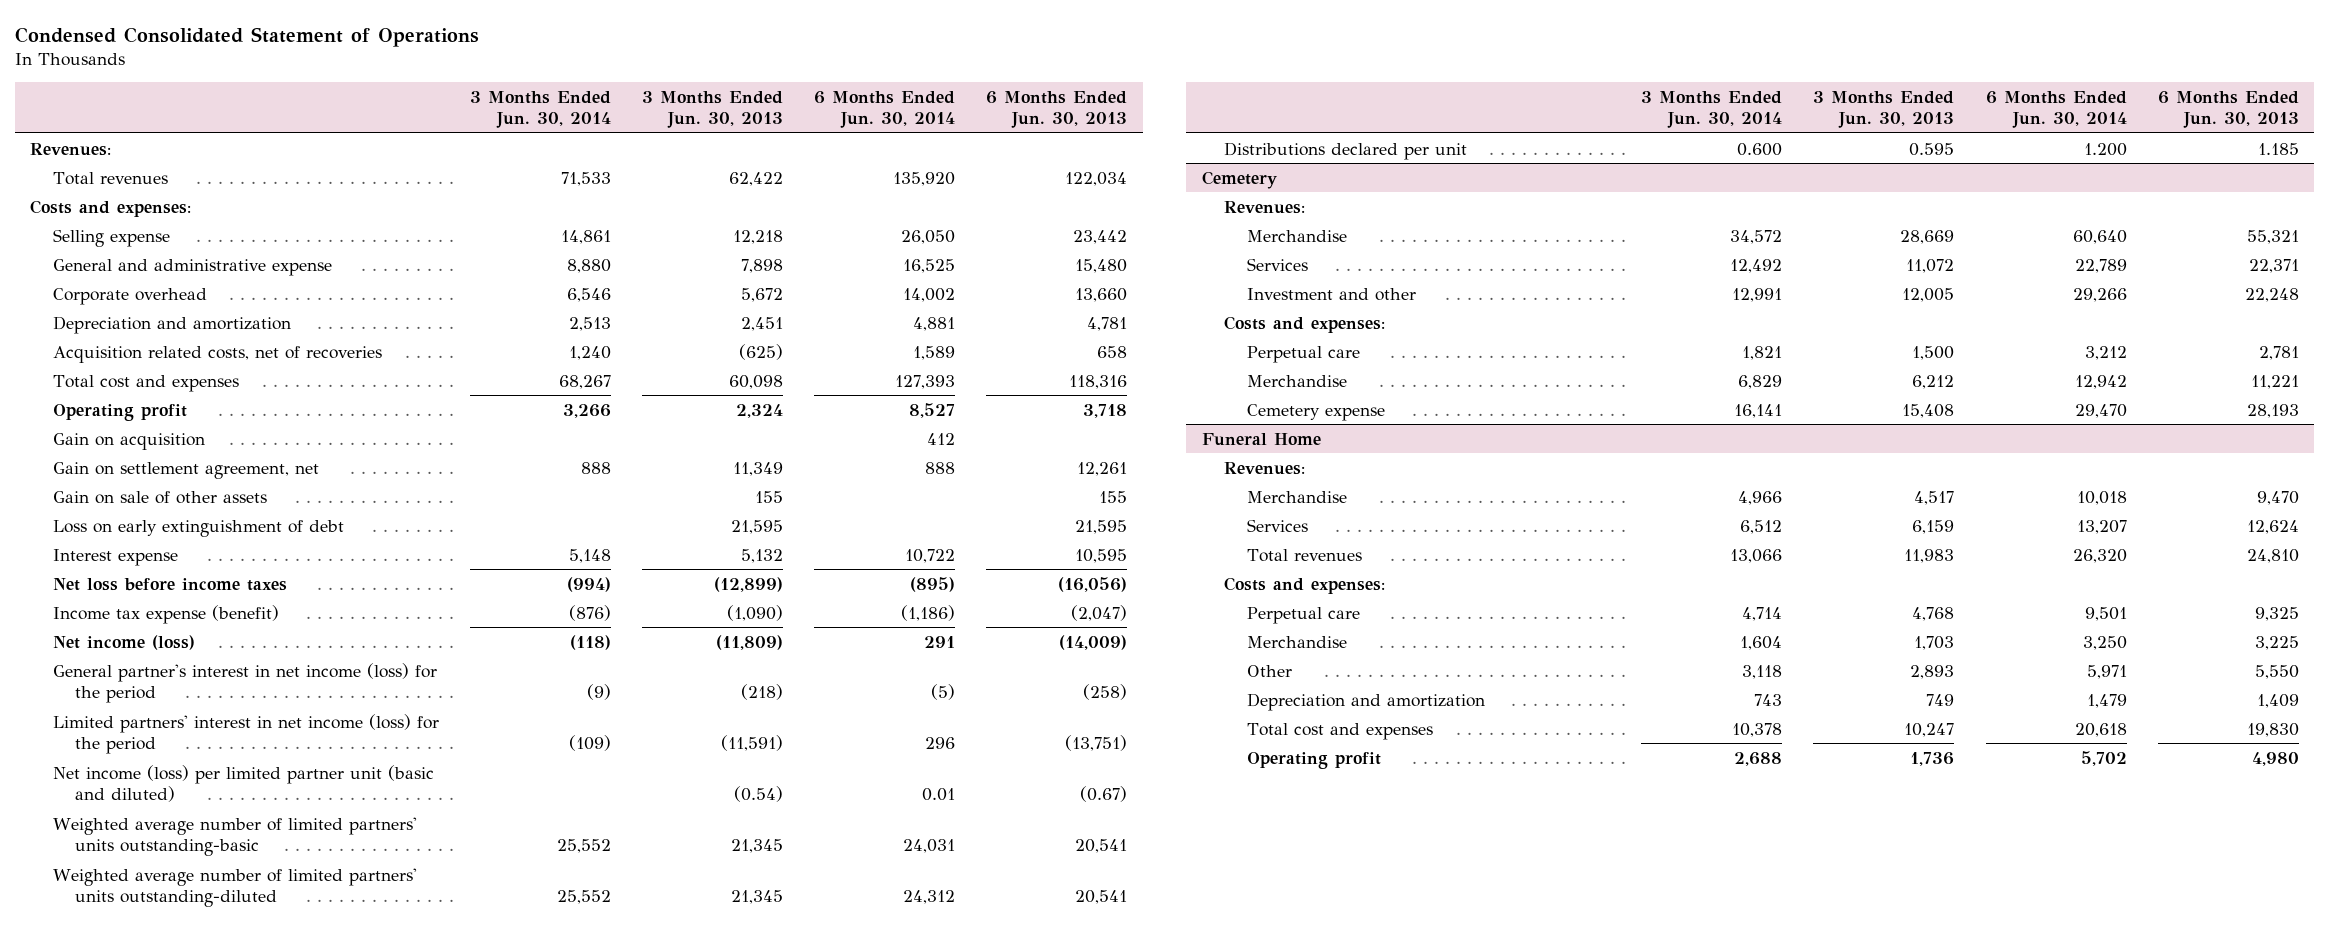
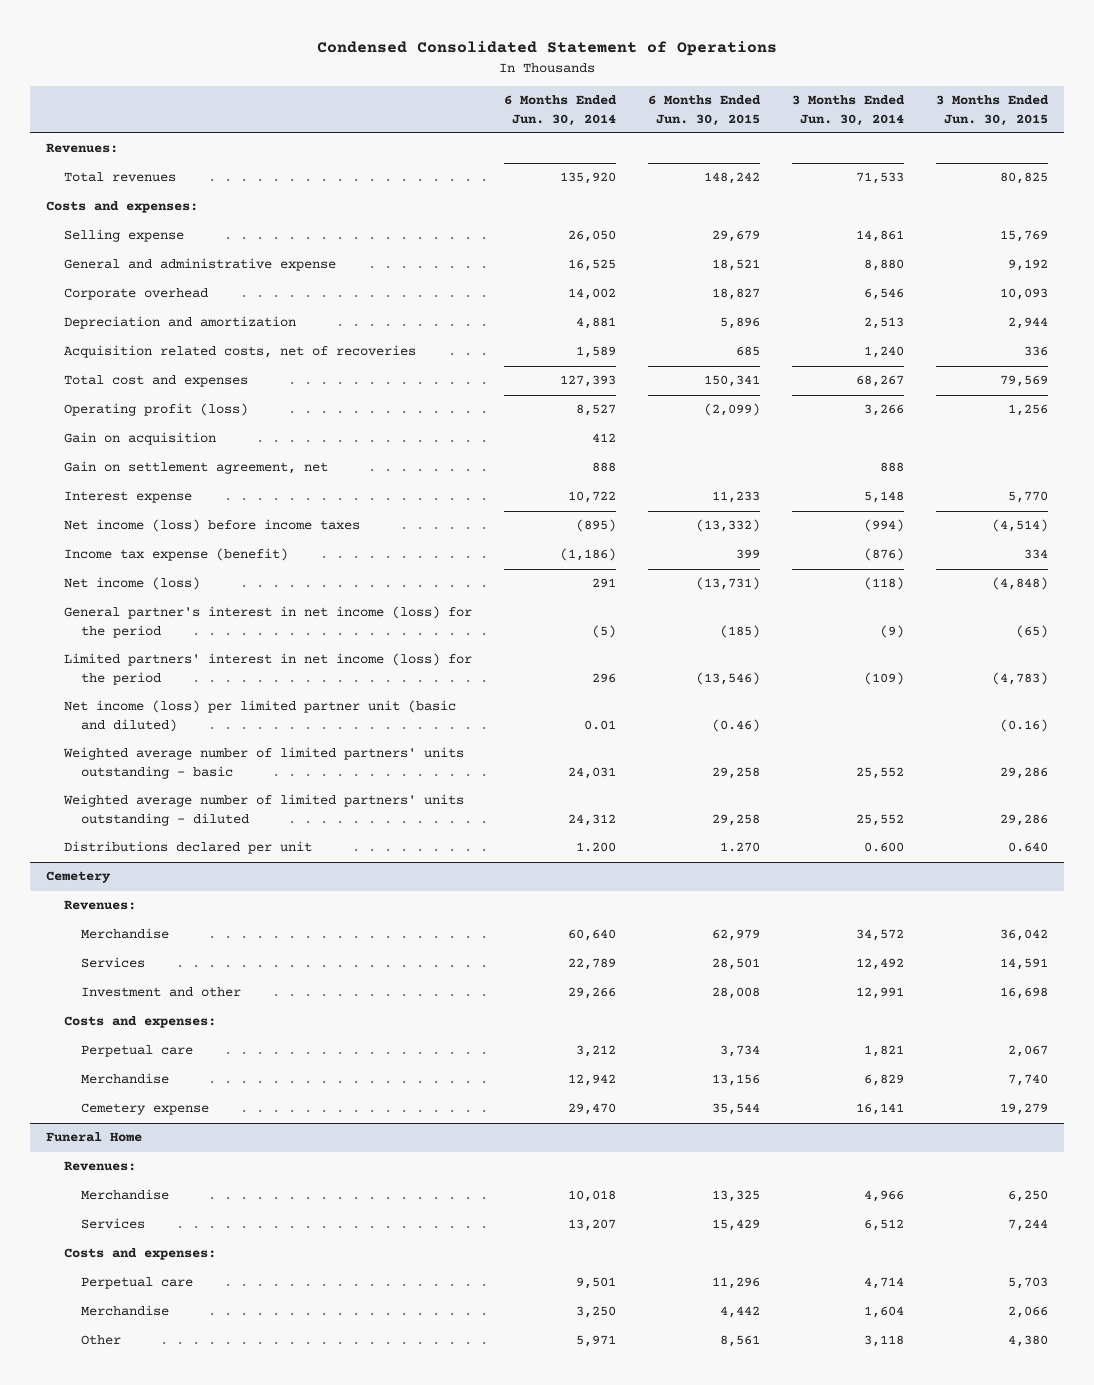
[642,90,784,129] 3 Months Ended Jun. 30, 2013 -> none
[986,90,1128,129] 6 Months Ended Jun. 30, 2013 -> none
none -> [647,95,761,126] 6 Months Ended Jun. 30, 2015
none -> [935,95,1049,126] 3 Months Ended Jun. 30, 2015
[52,403,187,421] Operating profit -> [63,403,248,417] Operating profit (loss)
[52,490,267,504] Gain on sale of other assets -> none
[52,519,344,537] Loss on early extinguishment of debt -> none
[52,577,287,591] Net loss before income taxes -> [63,519,360,533] Net income (loss) before income taxes
[52,816,417,856] Weighted average number of limited partners' units outstanding-basic -> [62,747,464,779] Weighted average number of limited partners' units outstanding - basic
[52,867,417,907] Weighted average number of limited partners' units outstanding-diluted -> [62,794,464,826] Weighted average number of limited partners' units outstanding - diluted
[1246,548,1362,562] Total revenues -> none
[1246,692,1485,711] Depreciation and amortization -> none
[1246,722,1433,740] Total cost and expenses -> none
[1246,751,1381,769] Operating profit -> none

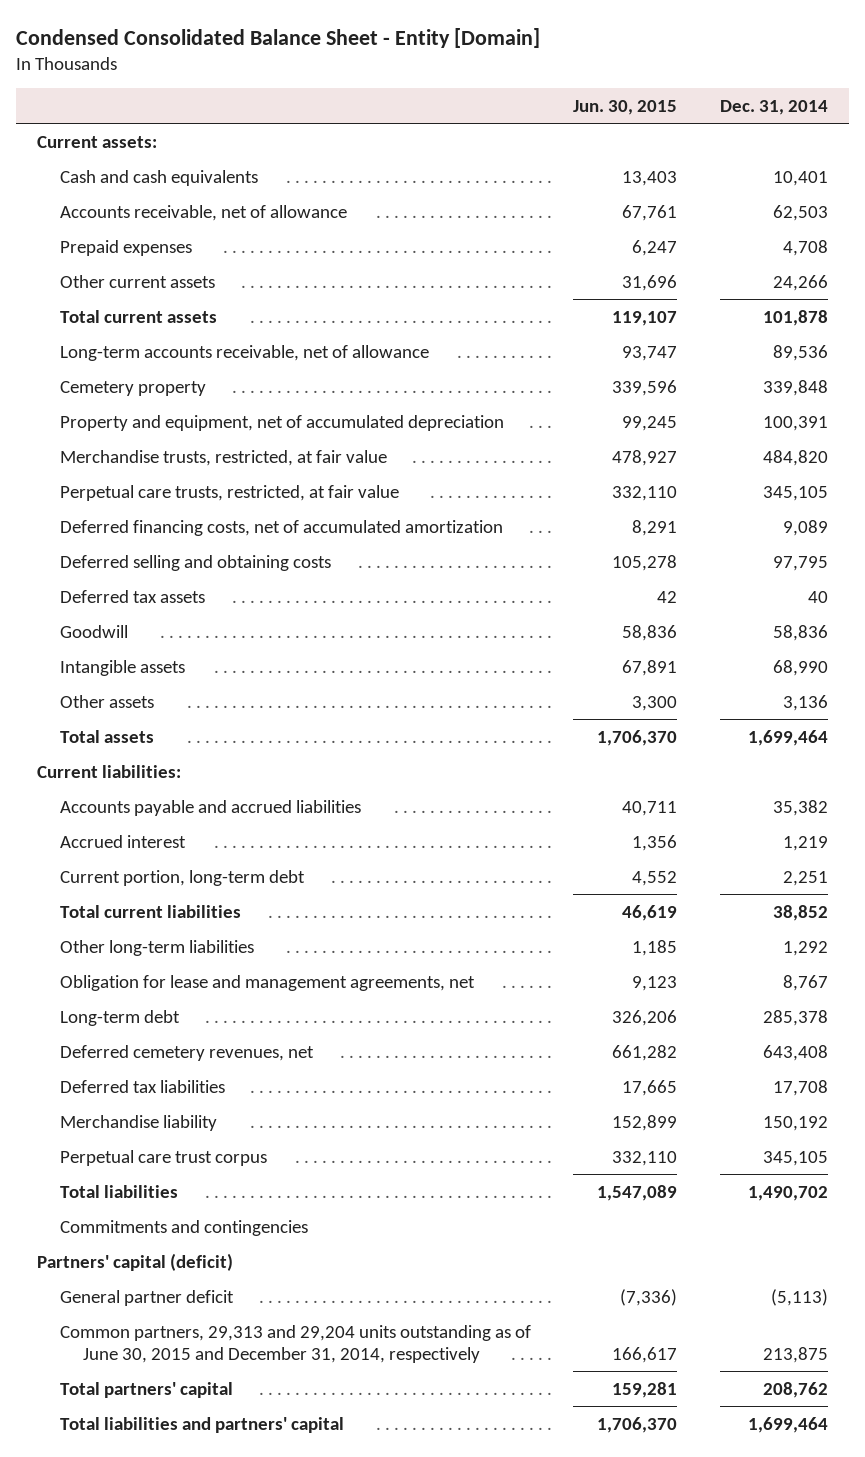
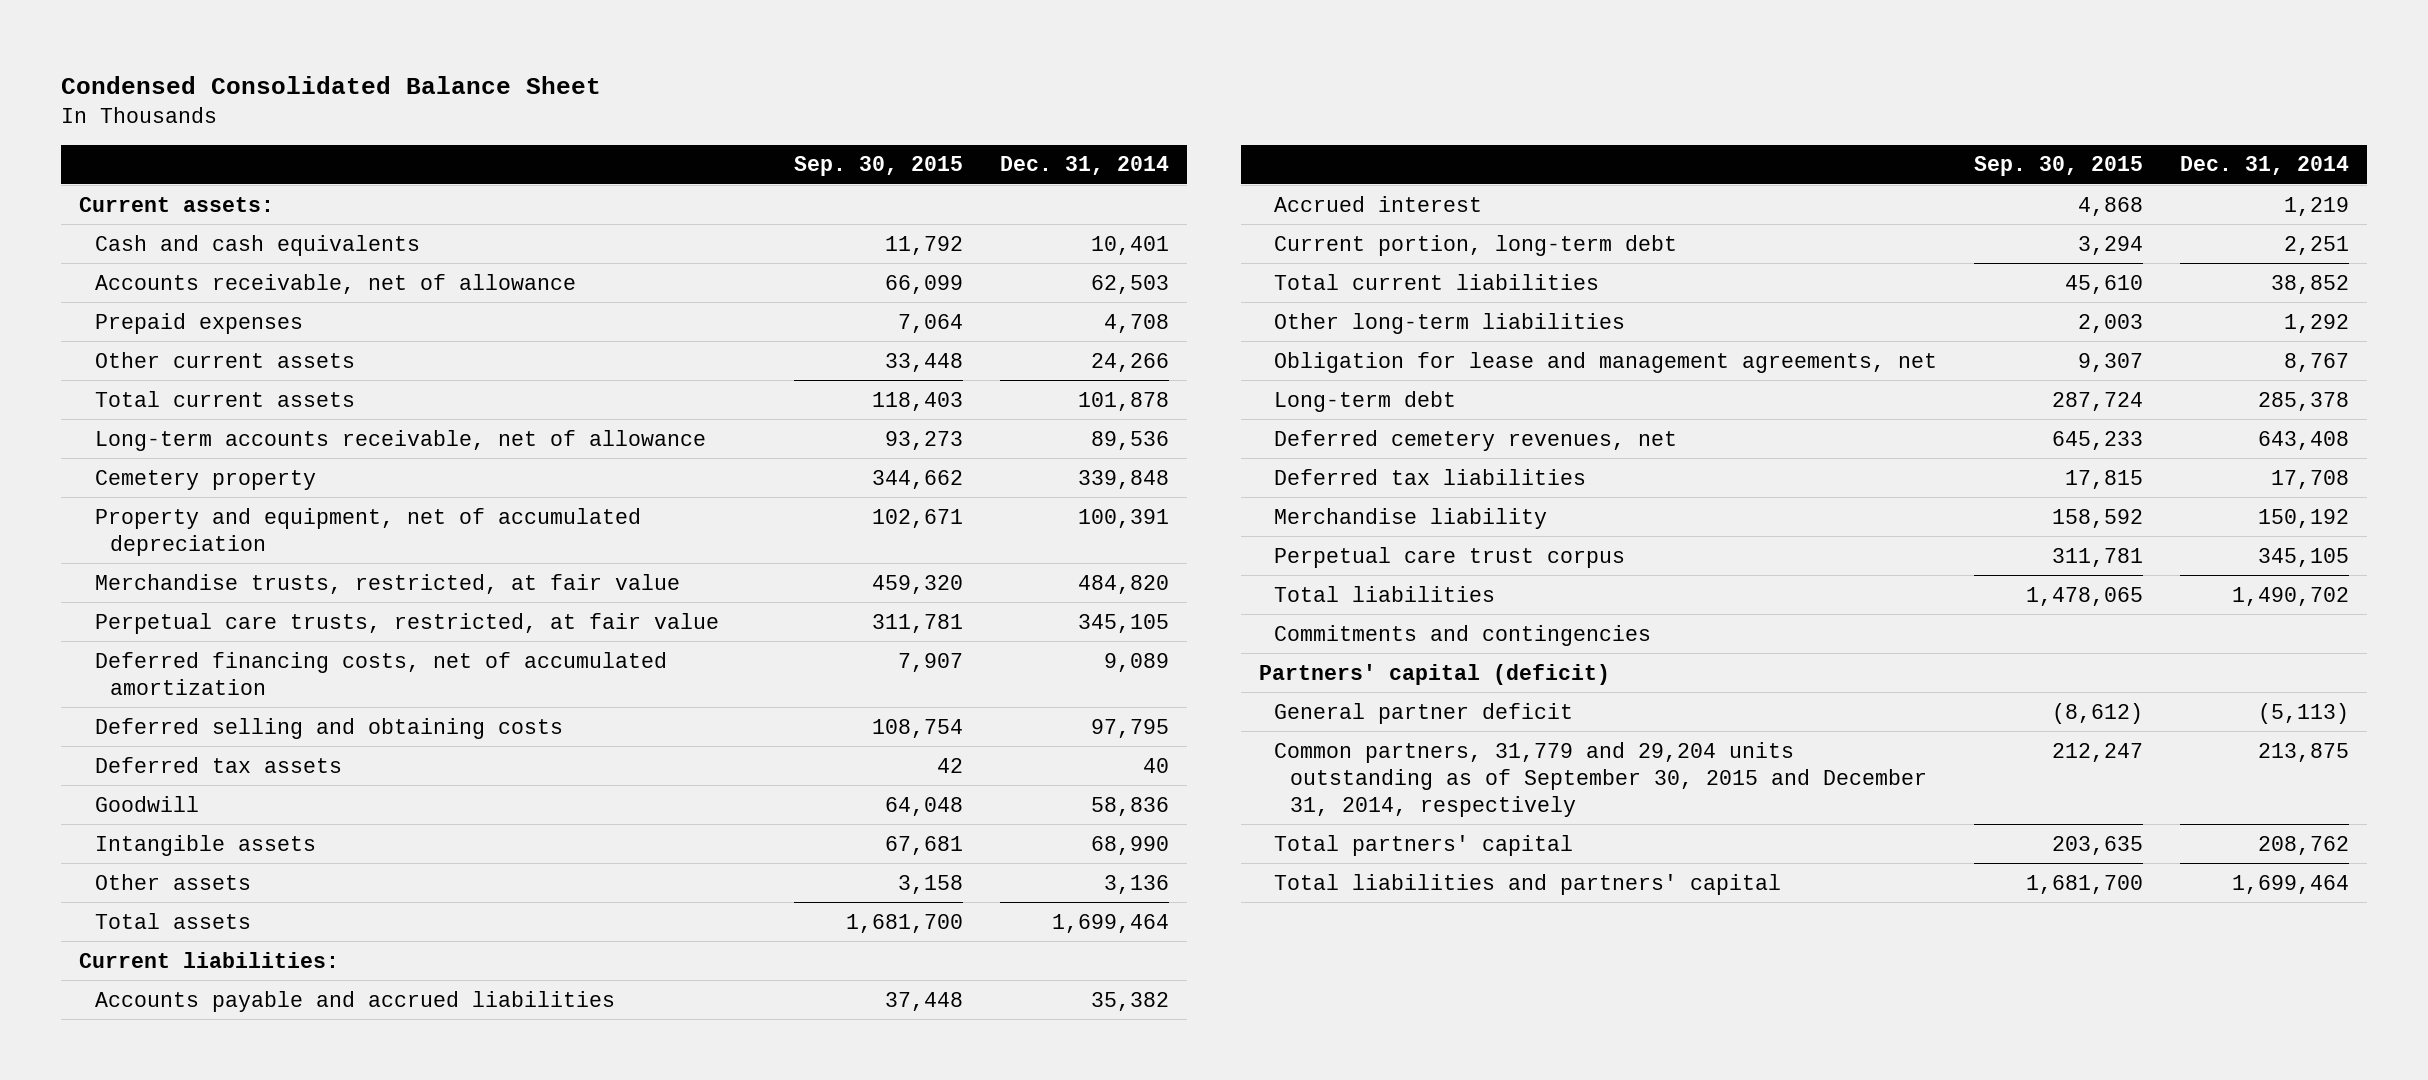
[15,27,540,48] Condensed Consolidated Balance Sheet - Entity [Domain] -> [61,76,602,95] Condensed Consolidated Balance Sheet
[573,99,678,115] Jun. 30, 2015 -> none
none -> [794,156,964,177] Sep. 30, 2015
[60,1324,532,1363] Common partners, 29,313 and 29,204 units outstanding as of June 30, 2015 and December 31, 2014, respectively -> [1274,741,1927,817] Common partners, 31,779 and 29,204 units outstanding as of September 30, 2015 and December 31, 2014, respectively

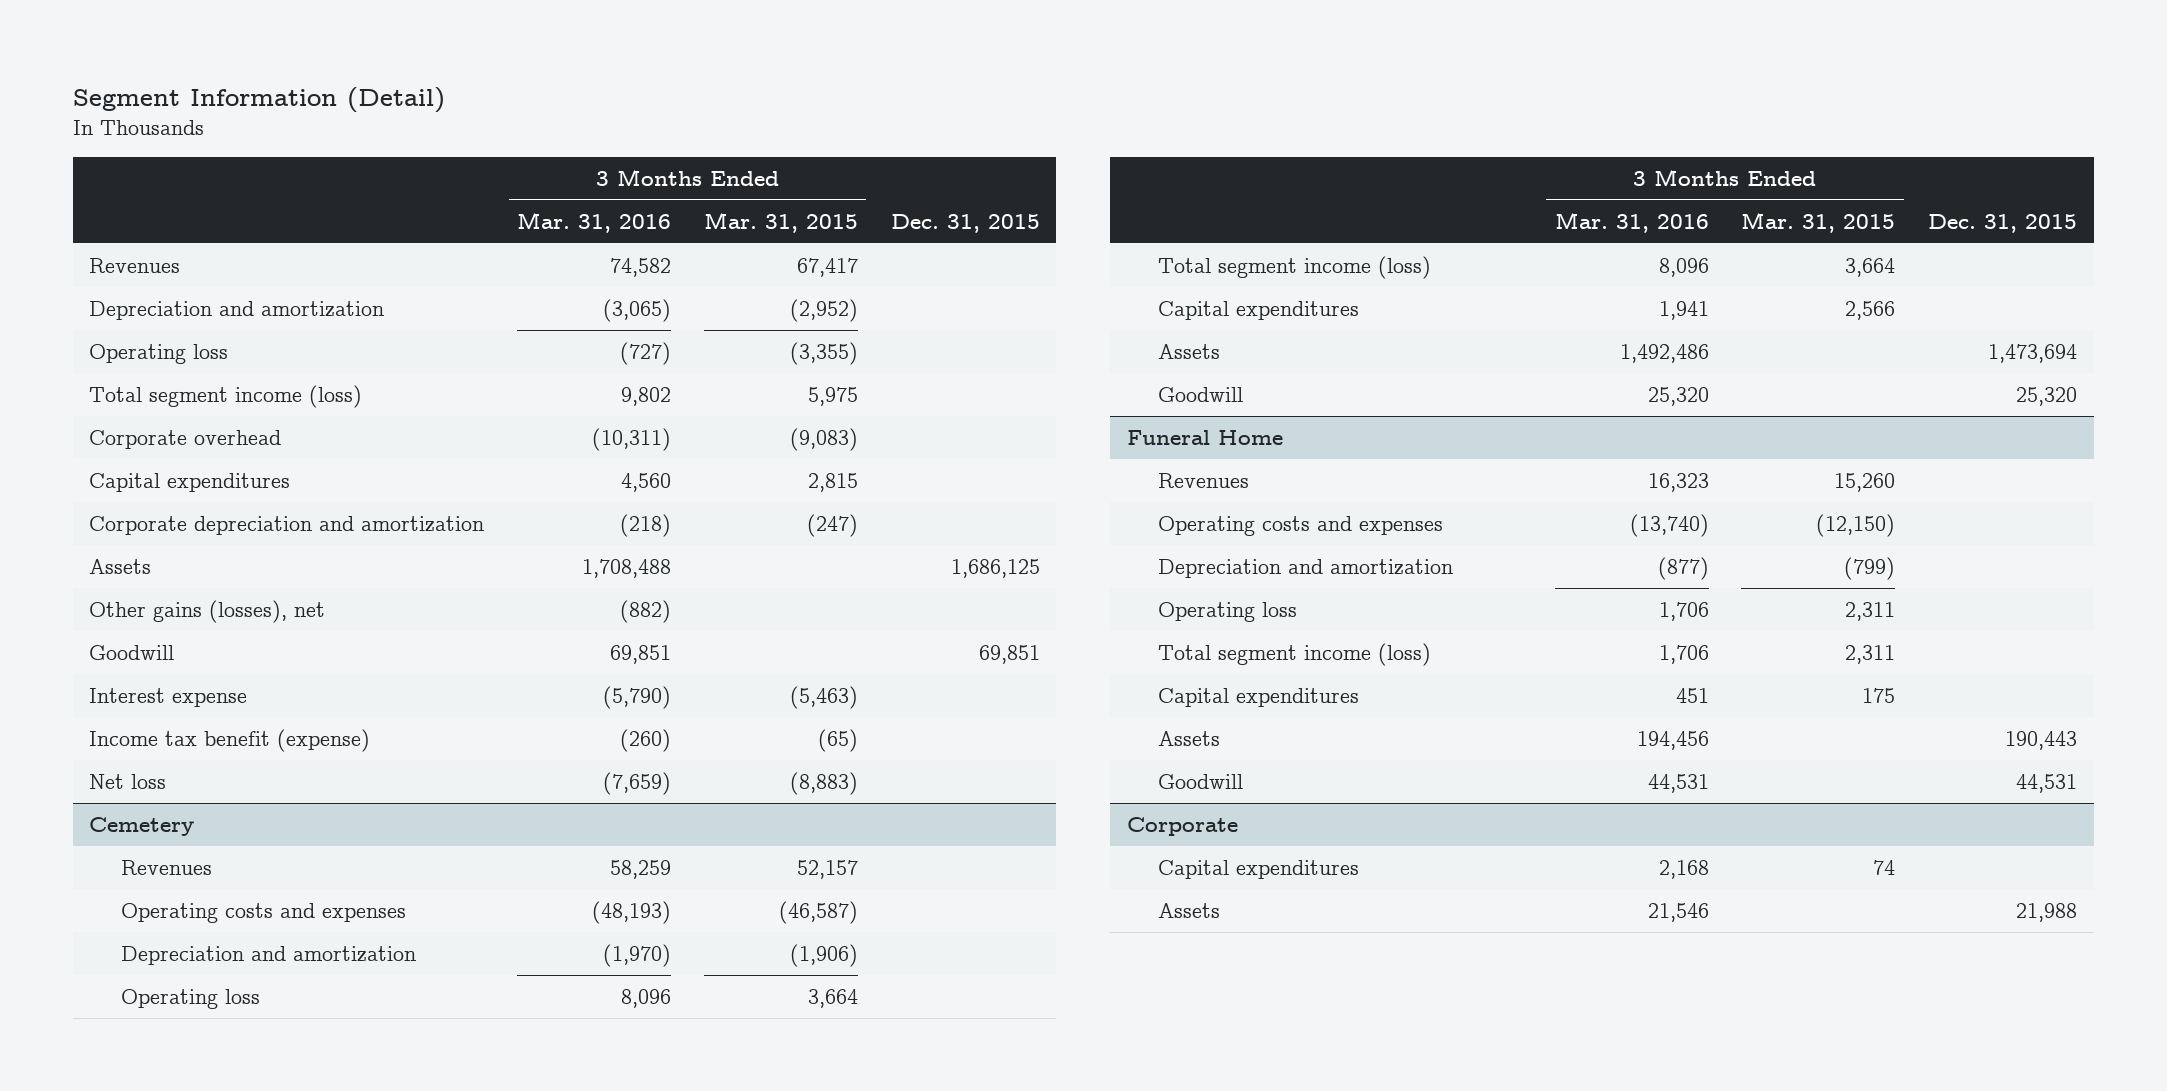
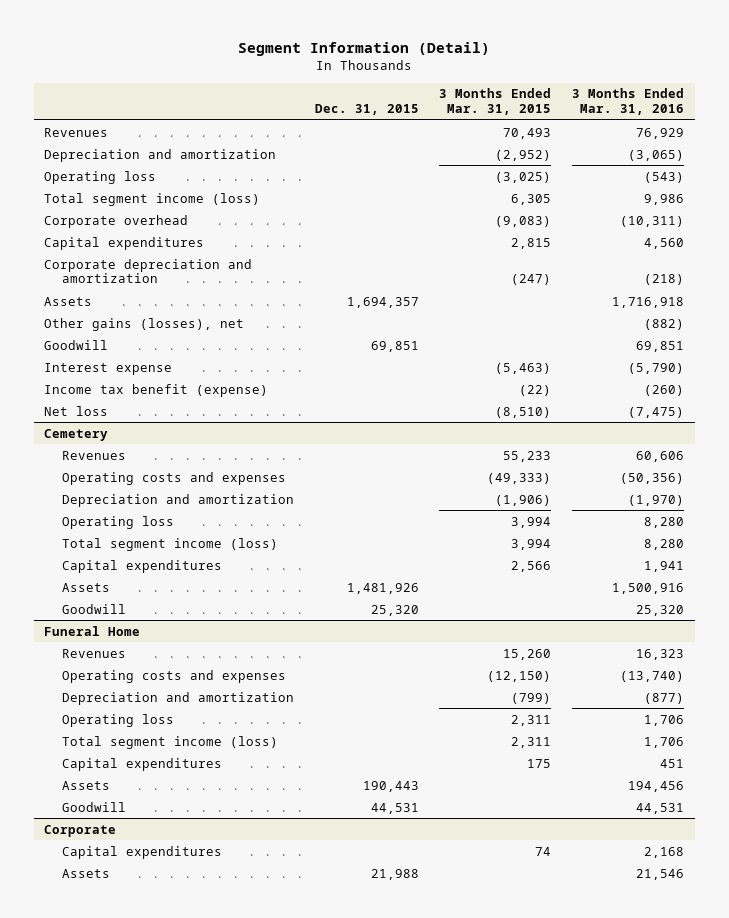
[610,257,672,277] 74,582 -> [636,127,685,139] 76,929
[797,257,859,277] 67,417 -> [503,127,552,139] 70,493
[620,341,672,365] (727) -> [644,171,685,183] (543)
[790,341,859,365] (3,355) -> [495,171,552,183] (3,025)
[621,386,672,406] 9,802 -> [644,193,685,205] 9,986
[808,386,859,406] 5,975 -> [511,193,552,205] 6,305
[582,558,672,578] 1,708,488 -> [612,296,685,308] 1,716,918
[950,558,1040,578] 1,686,125 -> [346,296,419,308] 1,694,357
[818,728,859,752] (65) -> [519,384,552,396] (22)
[603,771,672,795] (7,659) -> [628,406,685,418] (7,475)
[790,771,859,795] (8,883) -> [495,406,552,418] (8,510)
[610,859,672,879] 58,259 -> [636,450,685,462] 60,606
[797,859,859,879] 52,157 -> [503,450,552,462] 55,233
[592,900,672,924] (48,193) -> [620,472,685,484] (50,356)
[779,900,859,924] (46,587) -> [487,472,552,484] (49,333)
[621,988,672,1008] 8,096 -> [644,516,685,528] 8,280
[808,988,859,1008] 3,664 -> [511,516,552,528] 3,994
[1658,257,1709,277] 8,096 -> [644,538,685,550] 8,280
[1845,257,1896,277] 3,664 -> [511,538,552,550] 3,994
[1619,343,1709,363] 1,492,486 -> [612,582,685,594] 1,500,916
[1988,343,2078,363] 1,473,694 -> [346,582,419,594] 1,481,926

